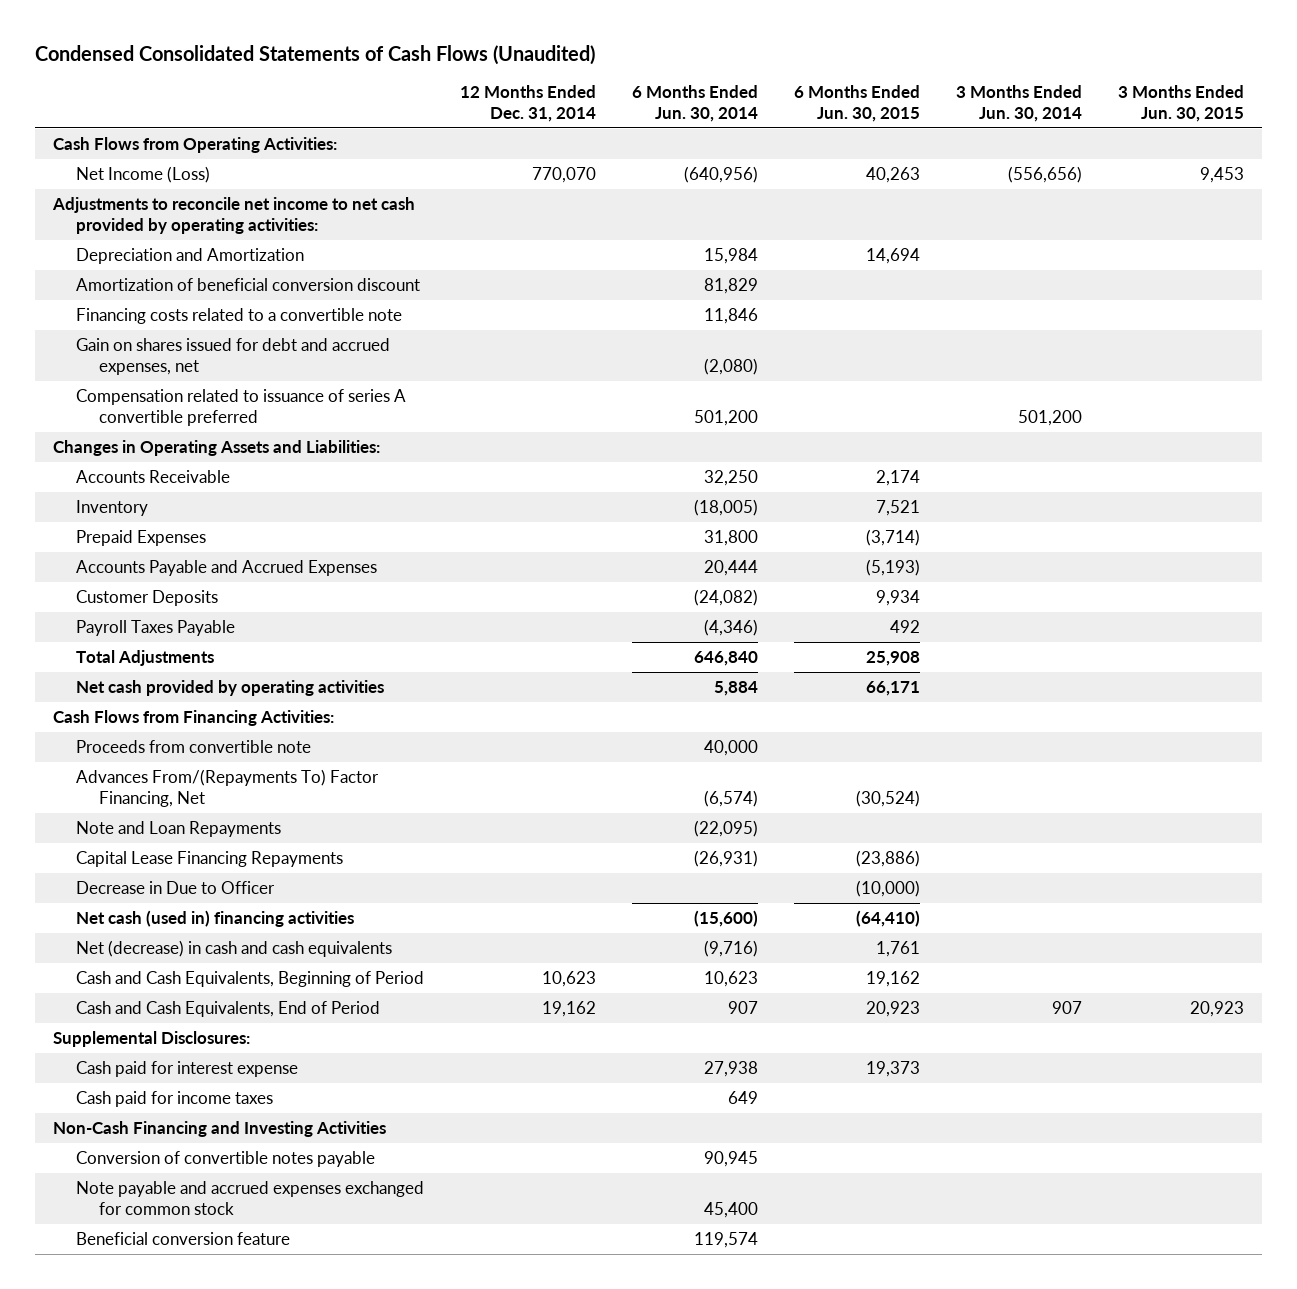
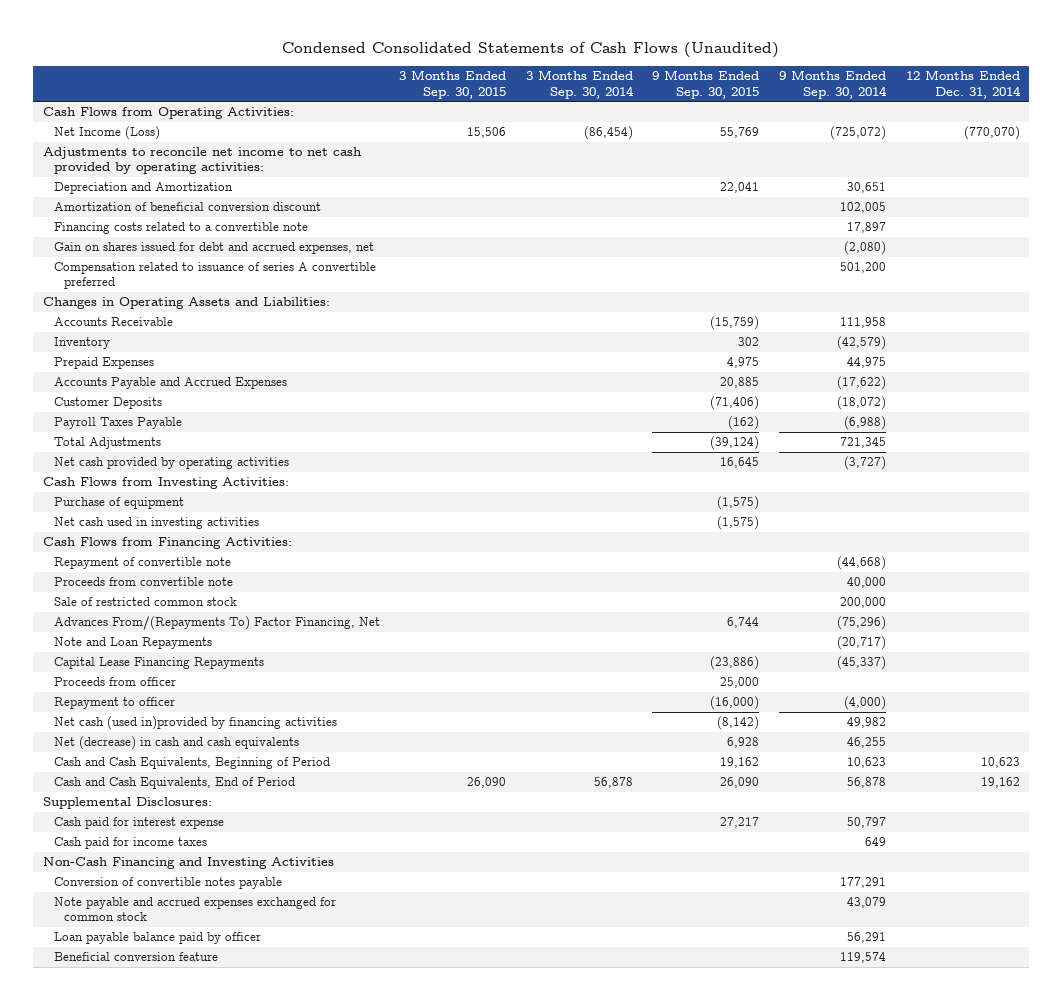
[632,85,759,123] 6 Months Ended Jun. 30, 2014 -> none
[794,85,921,123] 6 Months Ended Jun. 30, 2015 -> none
[956,85,1083,123] 3 Months Ended Jun. 30, 2014 -> none
[1118,85,1245,123] 3 Months Ended Jun. 30, 2015 -> none
none -> [399,70,507,99] 3 Months Ended Sep. 30, 2015
none -> [525,70,634,99] 3 Months Ended Sep. 30, 2014
none -> [652,70,760,99] 9 Months Ended Sep. 30, 2015
none -> [778,70,887,99] 9 Months Ended Sep. 30, 2014
[531,166,596,183] 770,070 -> [963,126,1020,141] (770,070)
none -> [43,477,290,490] Cash Flows from Investing Activities:
none -> [53,497,184,510] Purchase of equipment
none -> [53,517,259,530] Net cash used in investing activities
none -> [53,557,231,570] Repayment of convertible note
none -> [53,597,237,607] Sale of restricted common stock
[75,880,275,894] Decrease in Due to Officer -> none
none -> [53,677,176,687] Proceeds from officer
none -> [53,697,175,710] Repayment to officer
[75,909,354,927] Net cash (used in) financing activities -> [53,716,337,731] Net cash (used in)provided by financing activities
none -> [53,932,261,945] Loan payable balance paid by officer

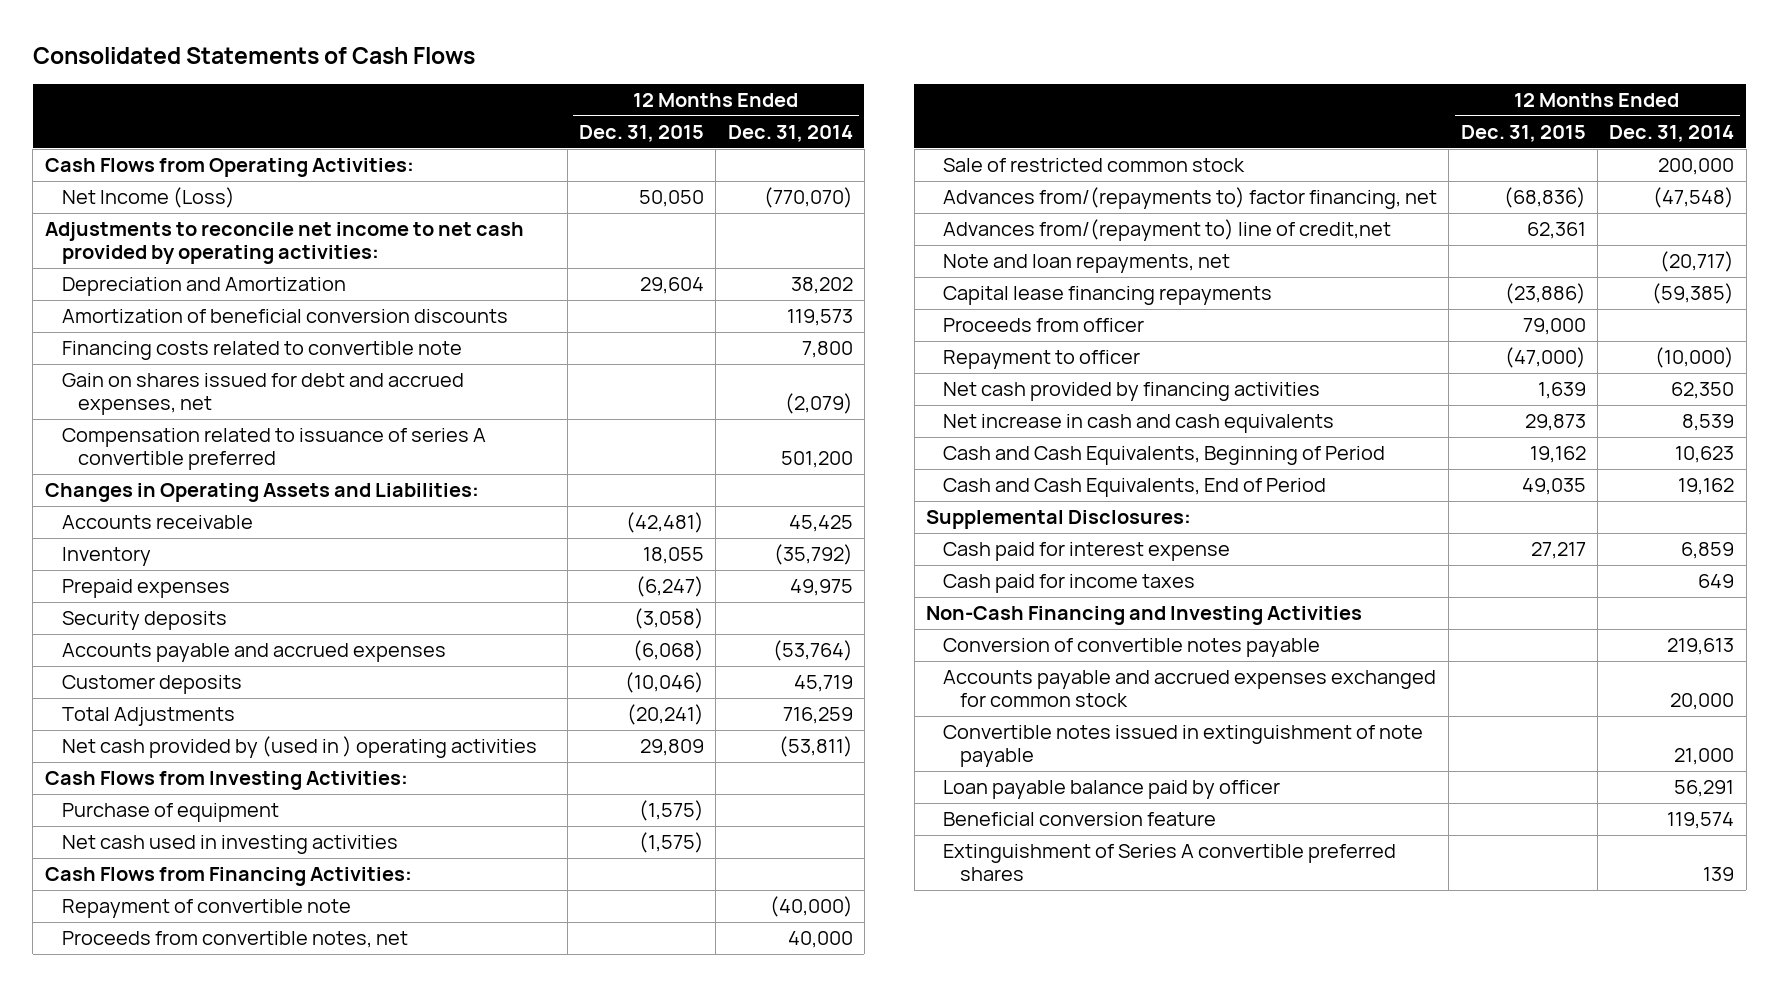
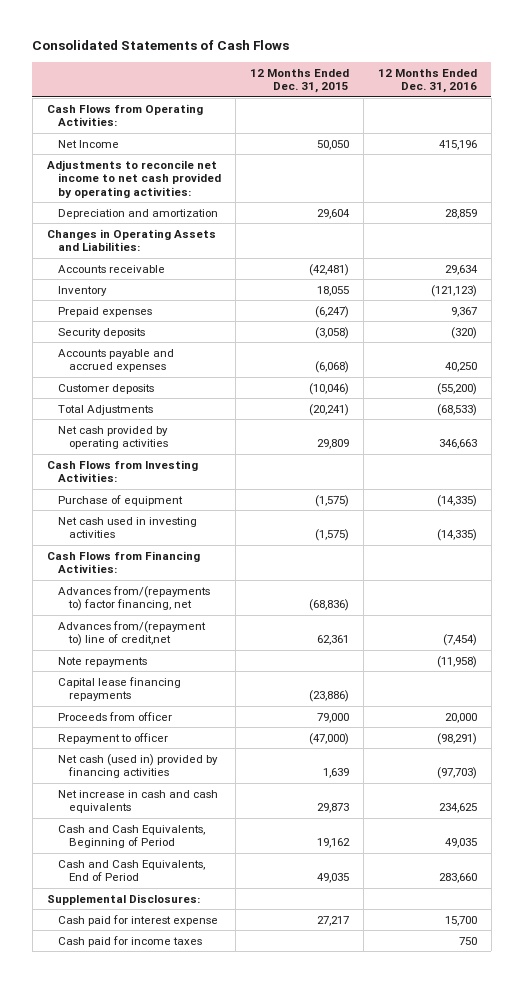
[727,124,853,142] Dec. 31, 2014 -> none
none -> [377,68,477,94] 12 Months Ended Dec. 31, 2016
[61,187,235,209] Net Income (Loss) -> [57,139,119,148] Net Income
[61,309,508,324] Amortization of beneficial conversion discounts -> none
[61,341,462,361] Financing costs related to convertible note -> none
[61,373,464,416] Gain on shares issued for debt and accrued expenses, net -> none
[61,428,486,471] Compensation related to issuance of series A convertible preferred -> none
[61,277,346,297] Depreciation and Amortization -> [57,208,218,219] Depreciation and amortization
[61,736,537,759] Net cash provided by (used in ) operating activities -> [57,425,168,450] Net cash provided by operating activities
[61,899,351,919] Repayment of convertible note -> none
[61,931,408,949] Proceeds from convertible notes, net -> none
[943,158,1246,173] Sale of restricted common stock -> none
[943,254,1231,274] Note and loan repayments, net -> [57,656,147,667] Note repayments
[943,382,1321,402] Net cash provided by financing activities -> [57,753,218,779] Net cash (used in) provided by financing activities
[926,606,1363,626] Non-Cash Financing and Investing Activities -> none
[943,638,1321,658] Conversion of convertible notes payable -> none
[943,670,1437,708] Accounts payable and accrued expenses exchanged for common stock -> none
[943,725,1424,768] Convertible notes issued in extinguishment of note payable -> none
[943,780,1281,800] Loan payable balance paid by officer -> none
[943,812,1217,827] Beneficial conversion feature -> none
[943,844,1397,882] Extinguishment of Series A convertible preferred shares -> none

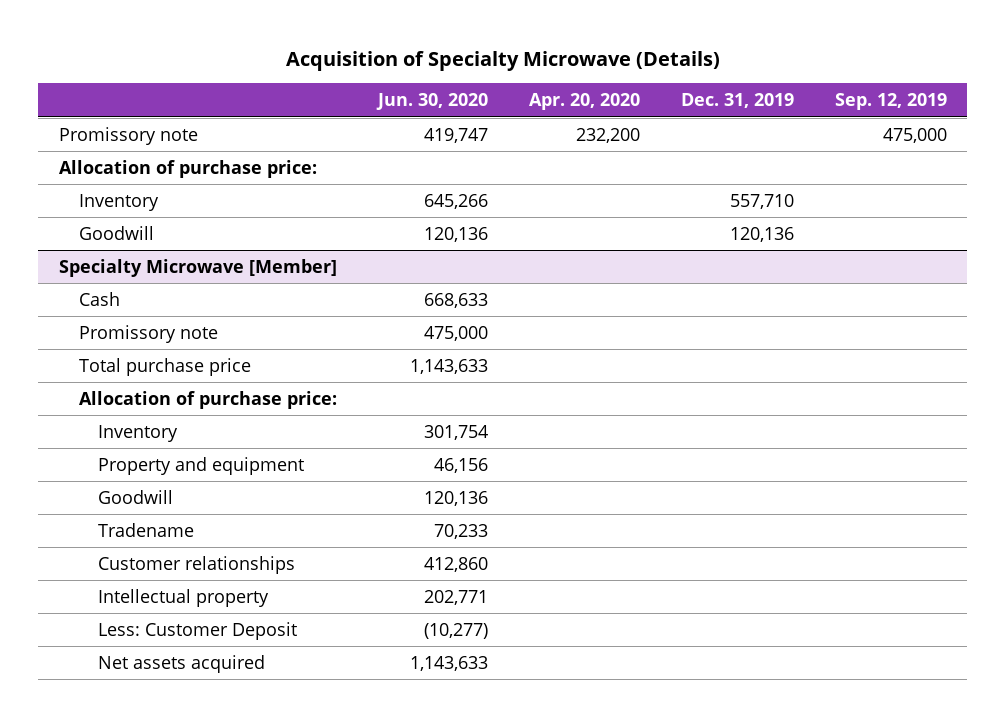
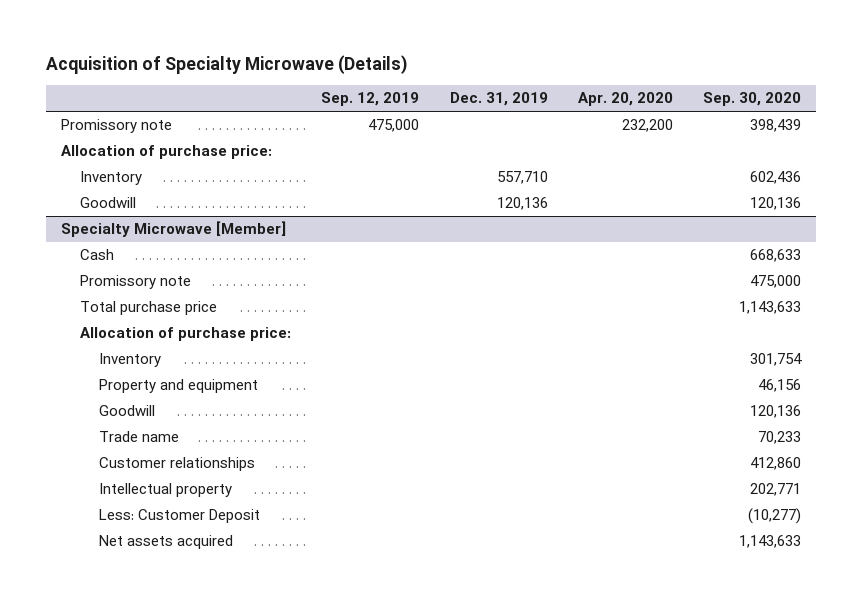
[375,93,488,111] Jun. 30, 2020 -> none
none -> [703,92,802,107] Sep. 30, 2020
[98,522,195,537] Tradename -> [99,431,180,443] Trade name

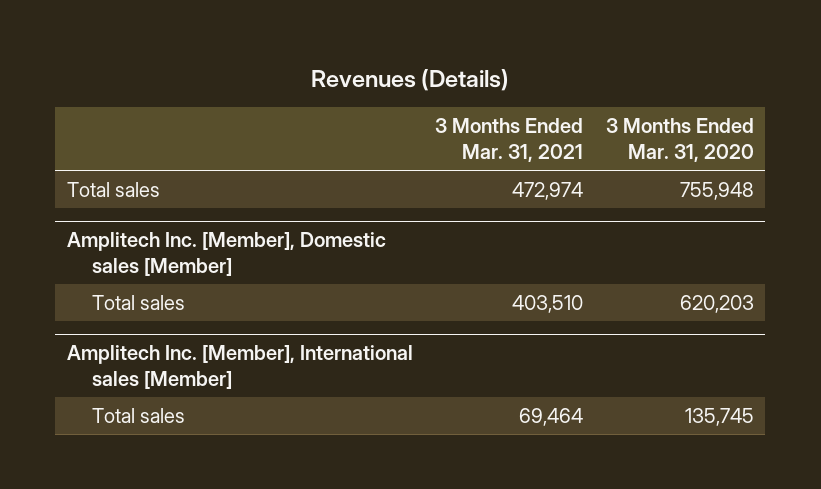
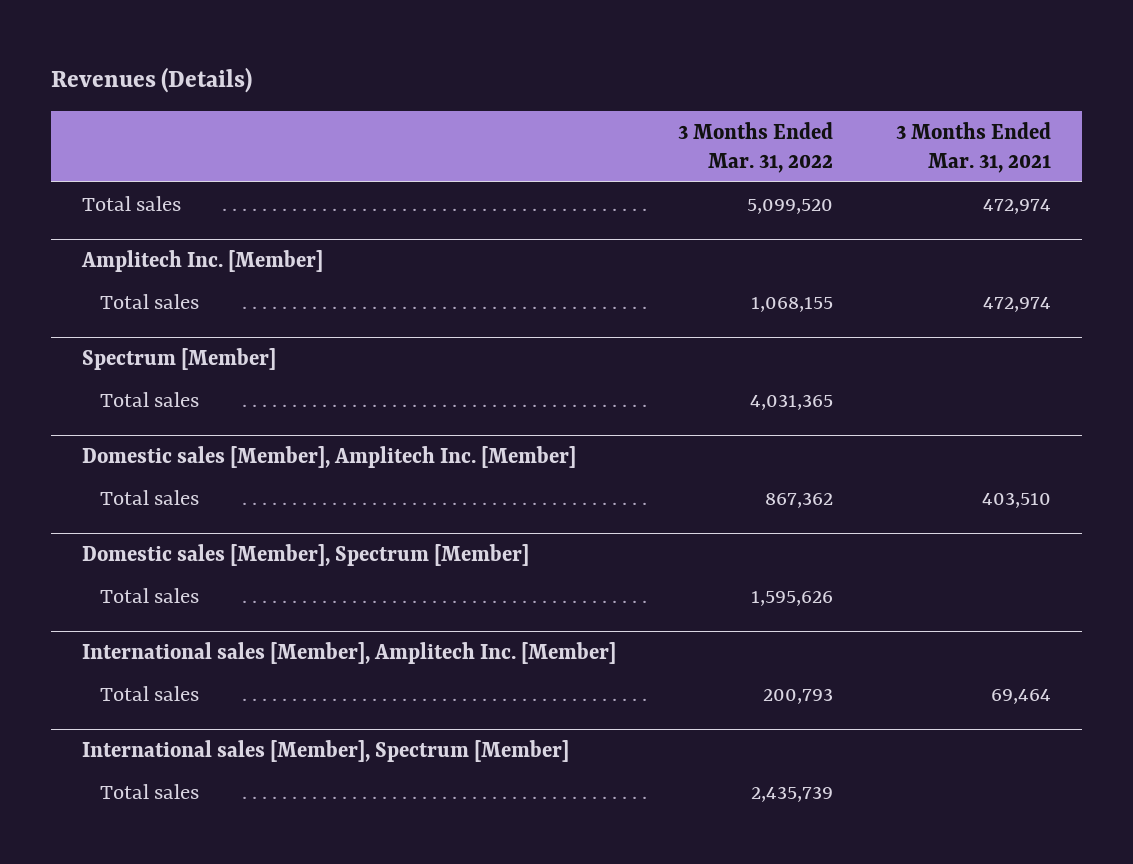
[605,117,754,163] 3 Months Ended Mar. 31, 2020 -> none
none -> [678,121,834,173] 3 Months Ended Mar. 31, 2022
none -> [81,250,324,273] Amplitech Inc. [Member]
none -> [100,293,200,309] Total sales
none -> [82,348,277,371] Spectrum [Member]
none -> [100,391,200,407] Total sales
[66,232,386,277] Amplitech Inc. [Member], Domestic sales [Member] -> [82,446,577,469] Domestic sales [Member], Amplitech Inc. [Member]
none -> [82,544,530,567] Domestic sales [Member], Spectrum [Member]
none -> [100,587,200,603] Total sales
[66,345,413,390] Amplitech Inc. [Member], International sales [Member] -> [82,642,617,665] International sales [Member], Amplitech Inc. [Member]
none -> [82,740,570,763] International sales [Member], Spectrum [Member]
none -> [100,783,200,799] Total sales

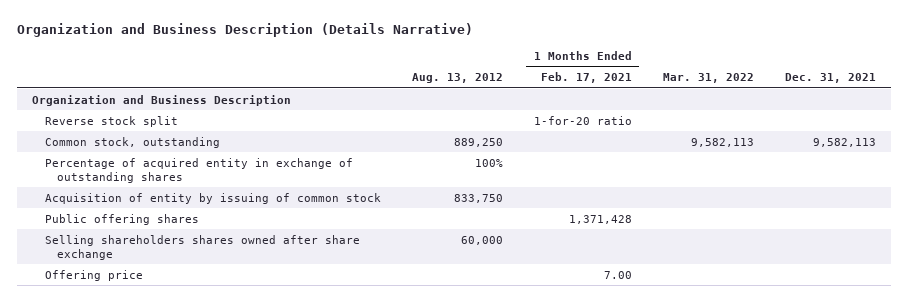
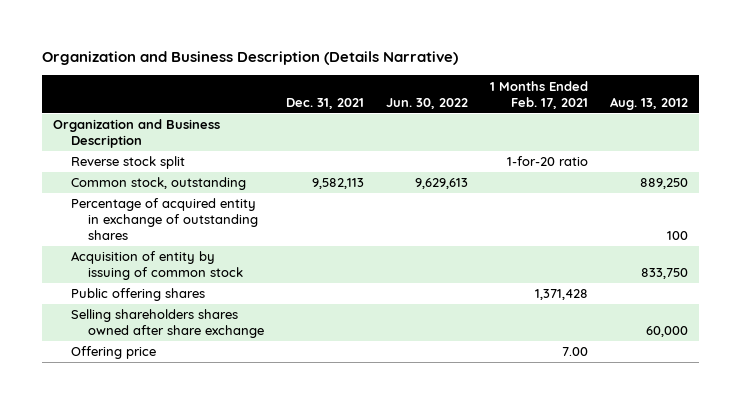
[662,73,754,84] Mar. 31, 2022 -> none
none -> [386,97,469,109] Jun. 30, 2022
[474,158,503,167] 100% -> [667,231,689,241] 100

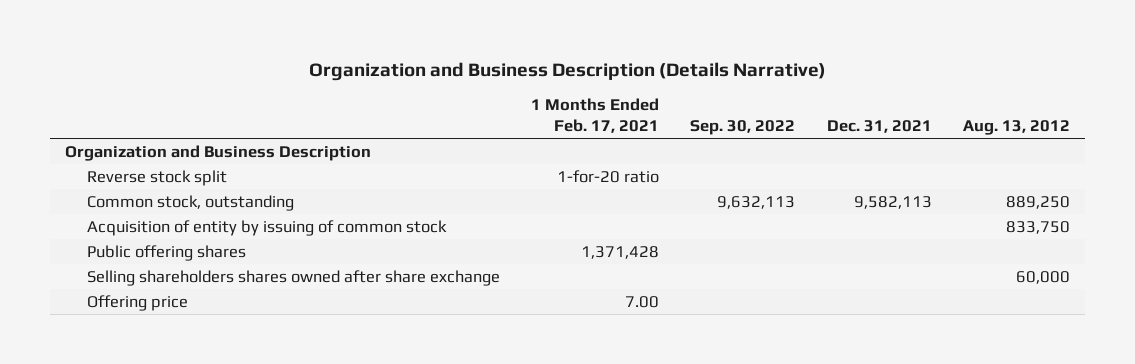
[386,97,469,109] Jun. 30, 2022 -> none
none -> [690,119,796,135] Sep. 30, 2022
[70,198,258,241] Percentage of acquired entity in exchange of outstanding shares -> none

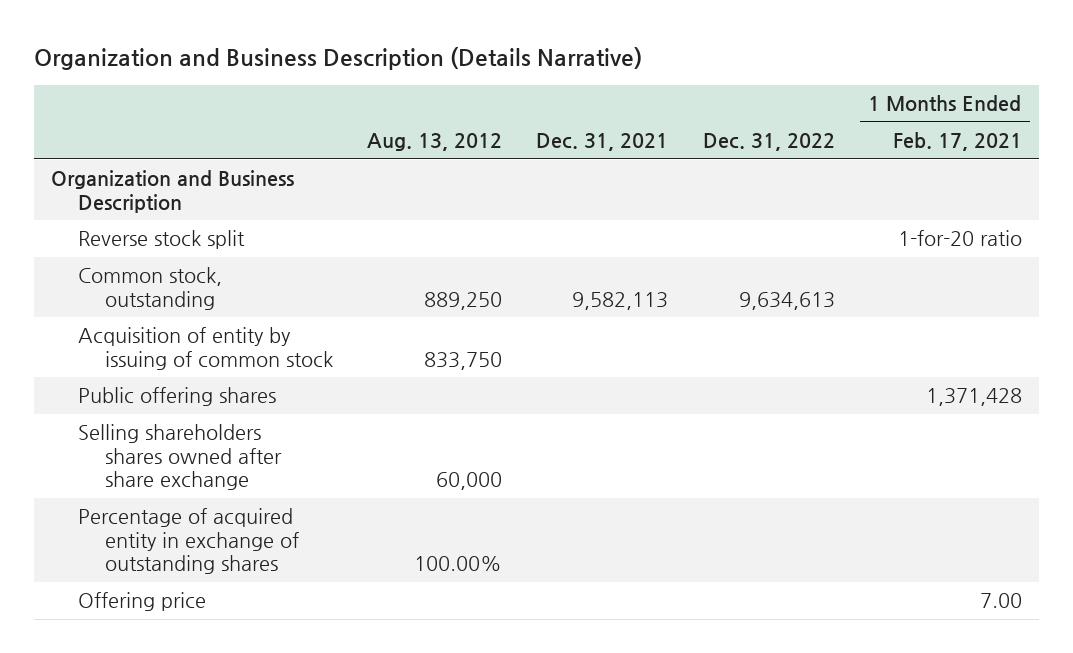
[690,119,796,135] Sep. 30, 2022 -> none
none -> [702,133,835,152] Dec. 31, 2022
none -> [78,508,300,575] Percentage of acquired entity in exchange of outstanding shares

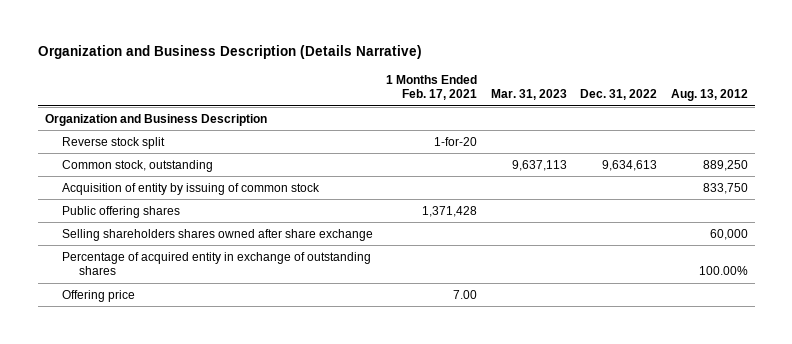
[536,133,669,152] Dec. 31, 2021 -> none
none -> [490,89,567,101] Mar. 31, 2023
[897,230,1022,247] 1-for-20 ratio -> [434,136,478,146] 1-for-20

